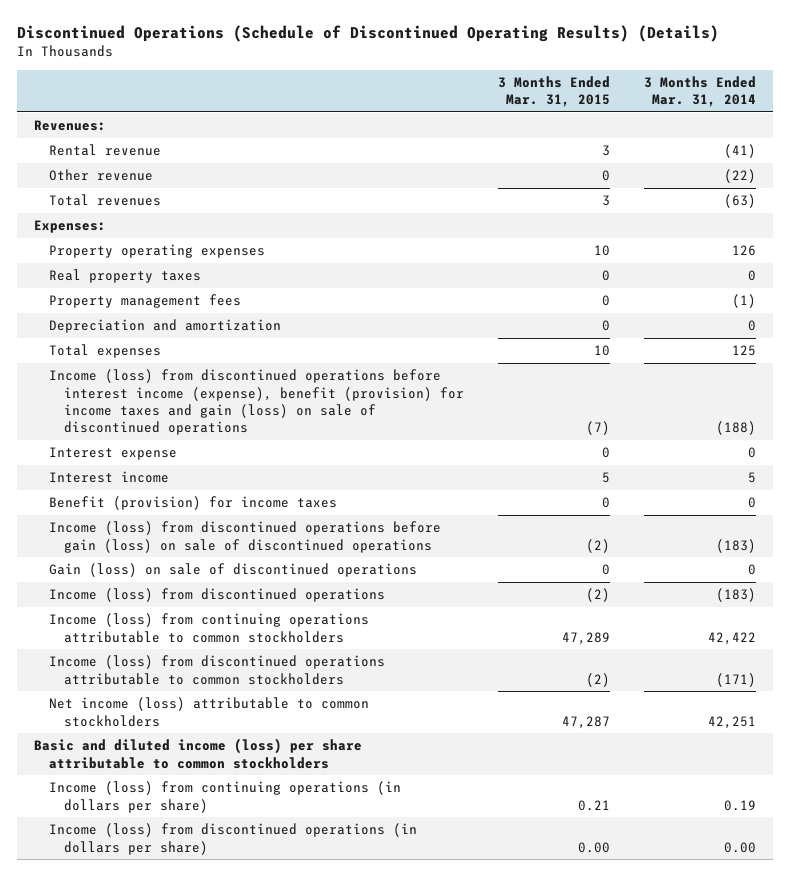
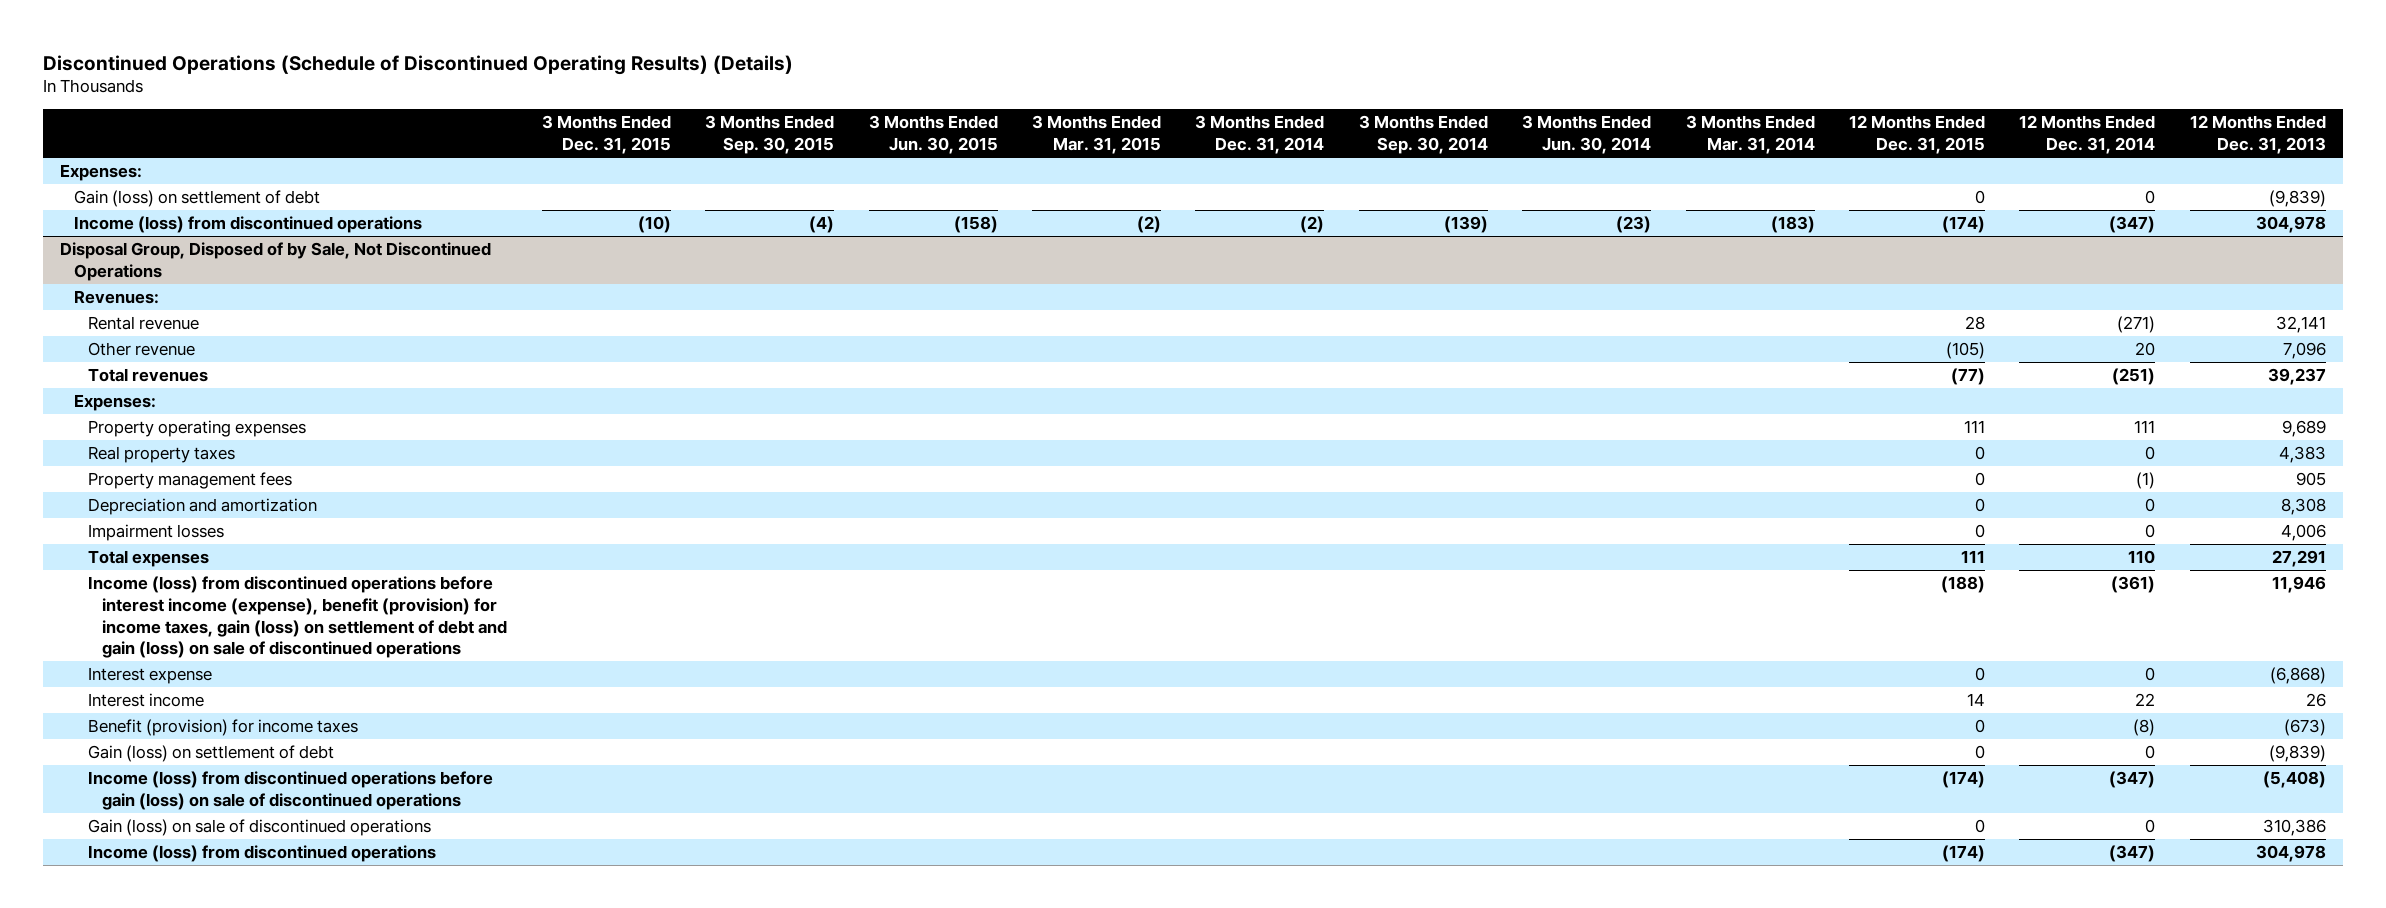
none -> [541,115,671,155] 3 Months Ended Dec. 31, 2015
none -> [705,115,835,155] 3 Months Ended Sep. 30, 2015
none -> [868,115,998,155] 3 Months Ended Jun. 30, 2015
none -> [1195,115,1325,155] 3 Months Ended Dec. 31, 2014
none -> [1358,115,1488,155] 3 Months Ended Sep. 30, 2014
none -> [1522,115,1652,155] 3 Months Ended Jun. 30, 2014
none -> [1848,115,1985,155] 12 Months Ended Dec. 31, 2015
none -> [2019,115,2156,155] 12 Months Ended Dec. 31, 2014
none -> [2189,115,2326,155] 12 Months Ended Dec. 31, 2013
[33,120,106,132] Revenues: -> none
[48,144,161,157] Rental revenue -> none
[48,169,153,182] Other revenue -> none
[48,194,161,207] Total revenues -> none
[48,244,265,259] Property operating expenses -> none
[48,269,201,284] Real property taxes -> none
[48,294,241,309] Property management fees -> none
[48,319,281,334] Depreciation and amortization -> none
[48,344,161,359] Total expenses -> none
[48,369,465,436] Income (loss) from discontinued operations before interest income (expense), benefit (provision) for income taxes and gain (loss) on sale of discontinued operations -> none
[48,447,177,461] Interest expense -> none
[48,471,169,484] Interest income -> none
[48,496,337,511] Benefit (provision) for income taxes -> none
[48,521,441,553] Income (loss) from discontinued operations before gain (loss) on sale of discontinued operations -> none
[48,563,417,578] Gain (loss) on sale of discontinued operations -> none
none -> [74,190,321,208] Gain (loss) on settlement of debt
[48,613,369,643] Income (loss) from continuing operations attributable to common stockholders -> none
[48,655,385,685] Income (loss) from discontinued operations attributable to common stockholders -> none
[48,697,369,727] Net income (loss) attributable to common stockholders -> none
[33,738,362,769] Basic and diluted income (loss) per share attributable to common stockholders -> none
[48,781,401,813] Income (loss) from continuing operations (in dollars per share) -> none
[48,823,417,855] Income (loss) from discontinued operations (in dollars per share) -> none
none -> [60,242,492,281] Disposal Group, Disposed of by Sale, Not Discontinued Operations
none -> [74,290,160,305] Revenues:
none -> [88,316,200,331] Rental revenue
none -> [88,342,196,357] Other revenue
none -> [88,368,209,383] Total revenues
none -> [74,394,157,412] Expenses:
none -> [88,420,307,438] Property operating expenses
none -> [88,446,236,464] Real property taxes
none -> [88,472,293,490] Property management fees
none -> [88,498,318,516] Depreciation and amortization
none -> [88,524,225,542] Impairment losses
none -> [88,550,210,568] Total expenses
none -> [88,576,508,659] Income (loss) from discontinued operations before interest income (expense), benefit (provision) for income taxes, gain (loss) on settlement of debt and gain (loss) on sale of discontinued operations
none -> [88,667,213,685] Interest expense
none -> [88,693,205,708] Interest income
none -> [88,719,359,737] Benefit (provision) for income taxes
none -> [88,745,335,763] Gain (loss) on settlement of debt
none -> [88,771,494,810] Income (loss) from discontinued operations before gain (loss) on sale of discontinued operations
none -> [88,819,432,837] Gain (loss) on sale of discontinued operations
none -> [88,845,437,863] Income (loss) from discontinued operations

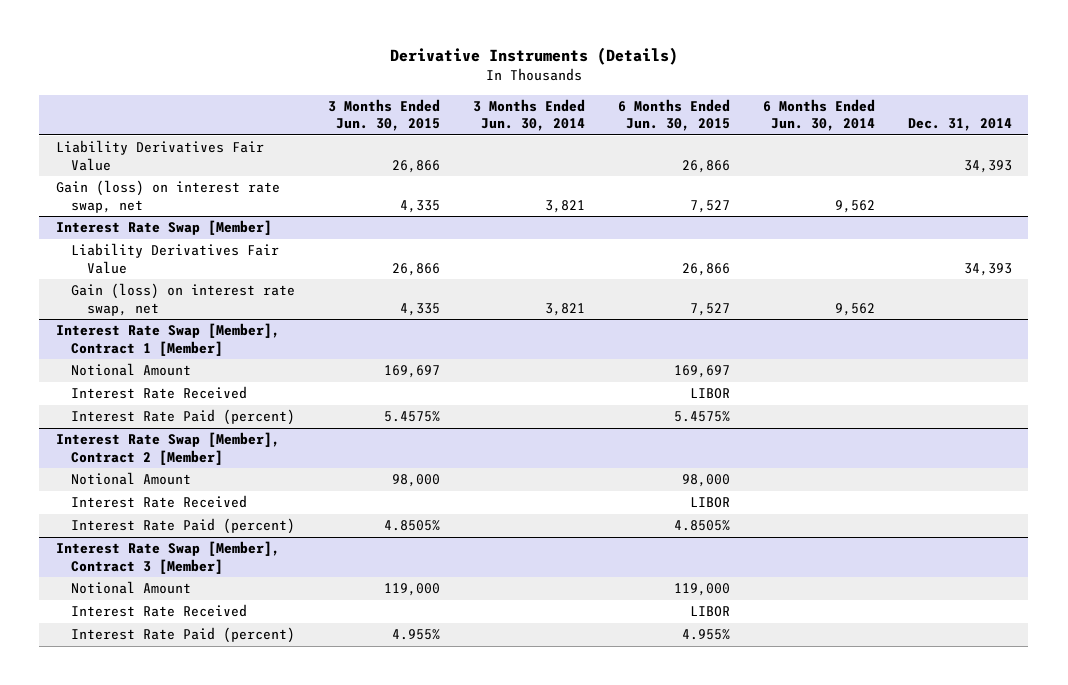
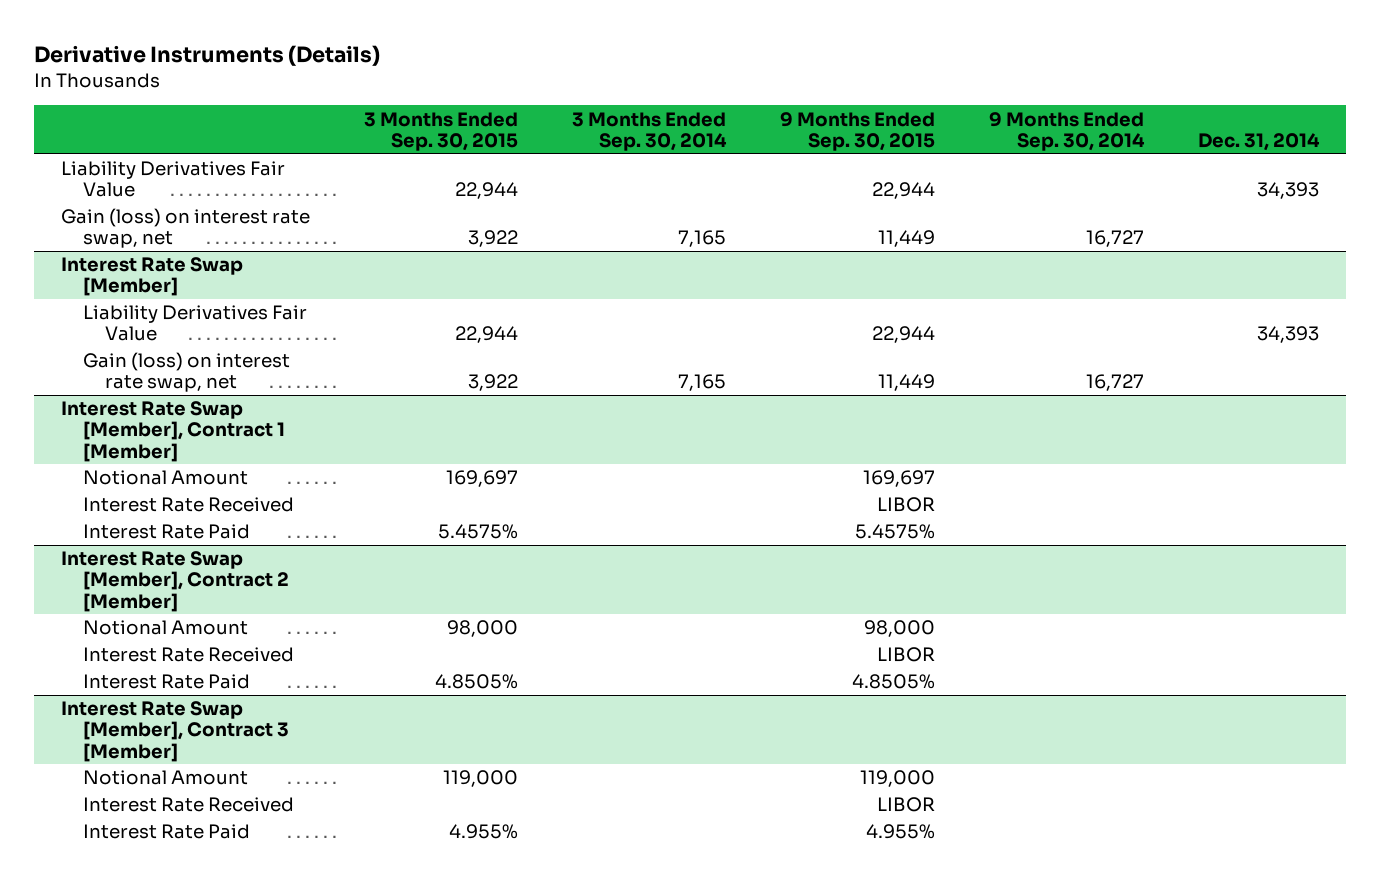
[328,98,441,132] 3 Months Ended Jun. 30, 2015 -> none
[473,98,586,132] 3 Months Ended Jun. 30, 2014 -> none
[617,98,730,132] 6 Months Ended Jun. 30, 2015 -> none
[762,98,875,132] 6 Months Ended Jun. 30, 2014 -> none
none -> [364,111,519,151] 3 Months Ended Sep. 30, 2015
none -> [571,111,727,151] 3 Months Ended Sep. 30, 2014
none -> [779,111,935,151] 9 Months Ended Sep. 30, 2015
none -> [988,111,1145,151] 9 Months Ended Sep. 30, 2014
[71,409,296,426] Interest Rate Paid (percent) -> [82,524,250,540] Interest Rate Paid
[71,518,296,535] Interest Rate Paid (percent) -> [82,674,250,690] Interest Rate Paid
[71,627,296,644] Interest Rate Paid (percent) -> [82,824,250,840] Interest Rate Paid

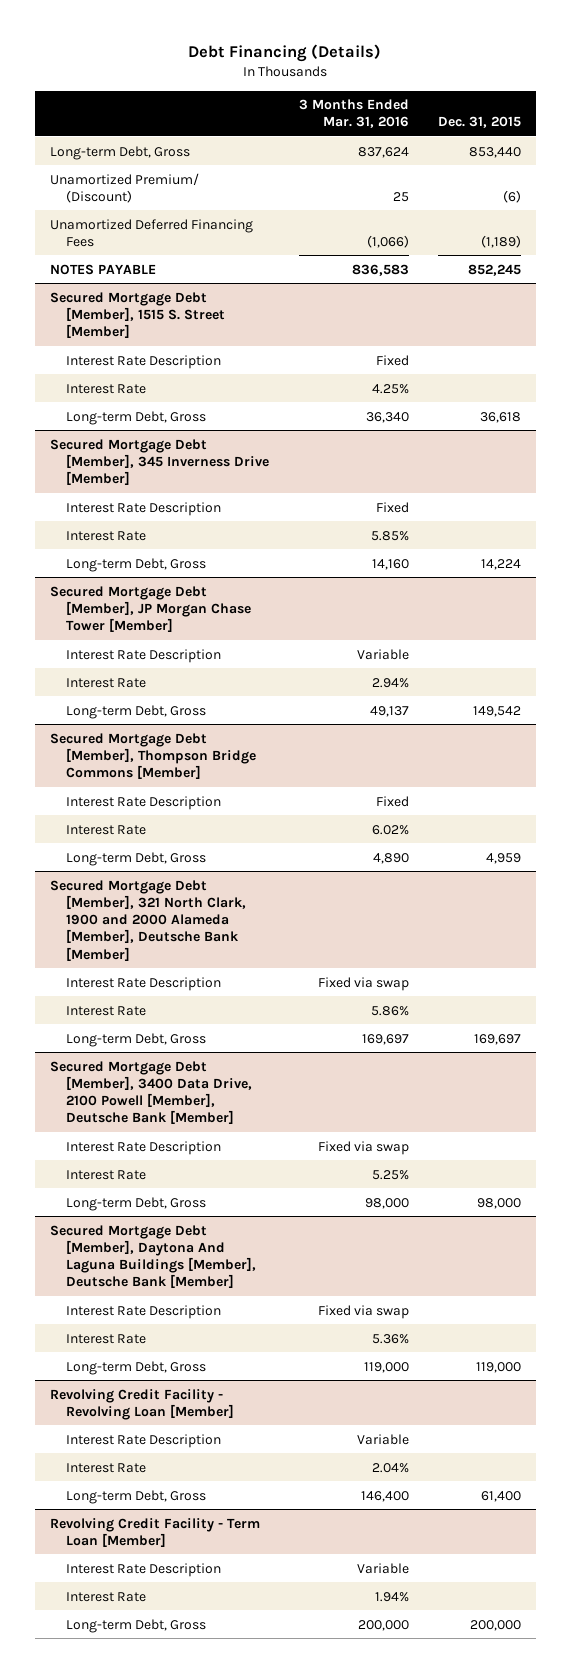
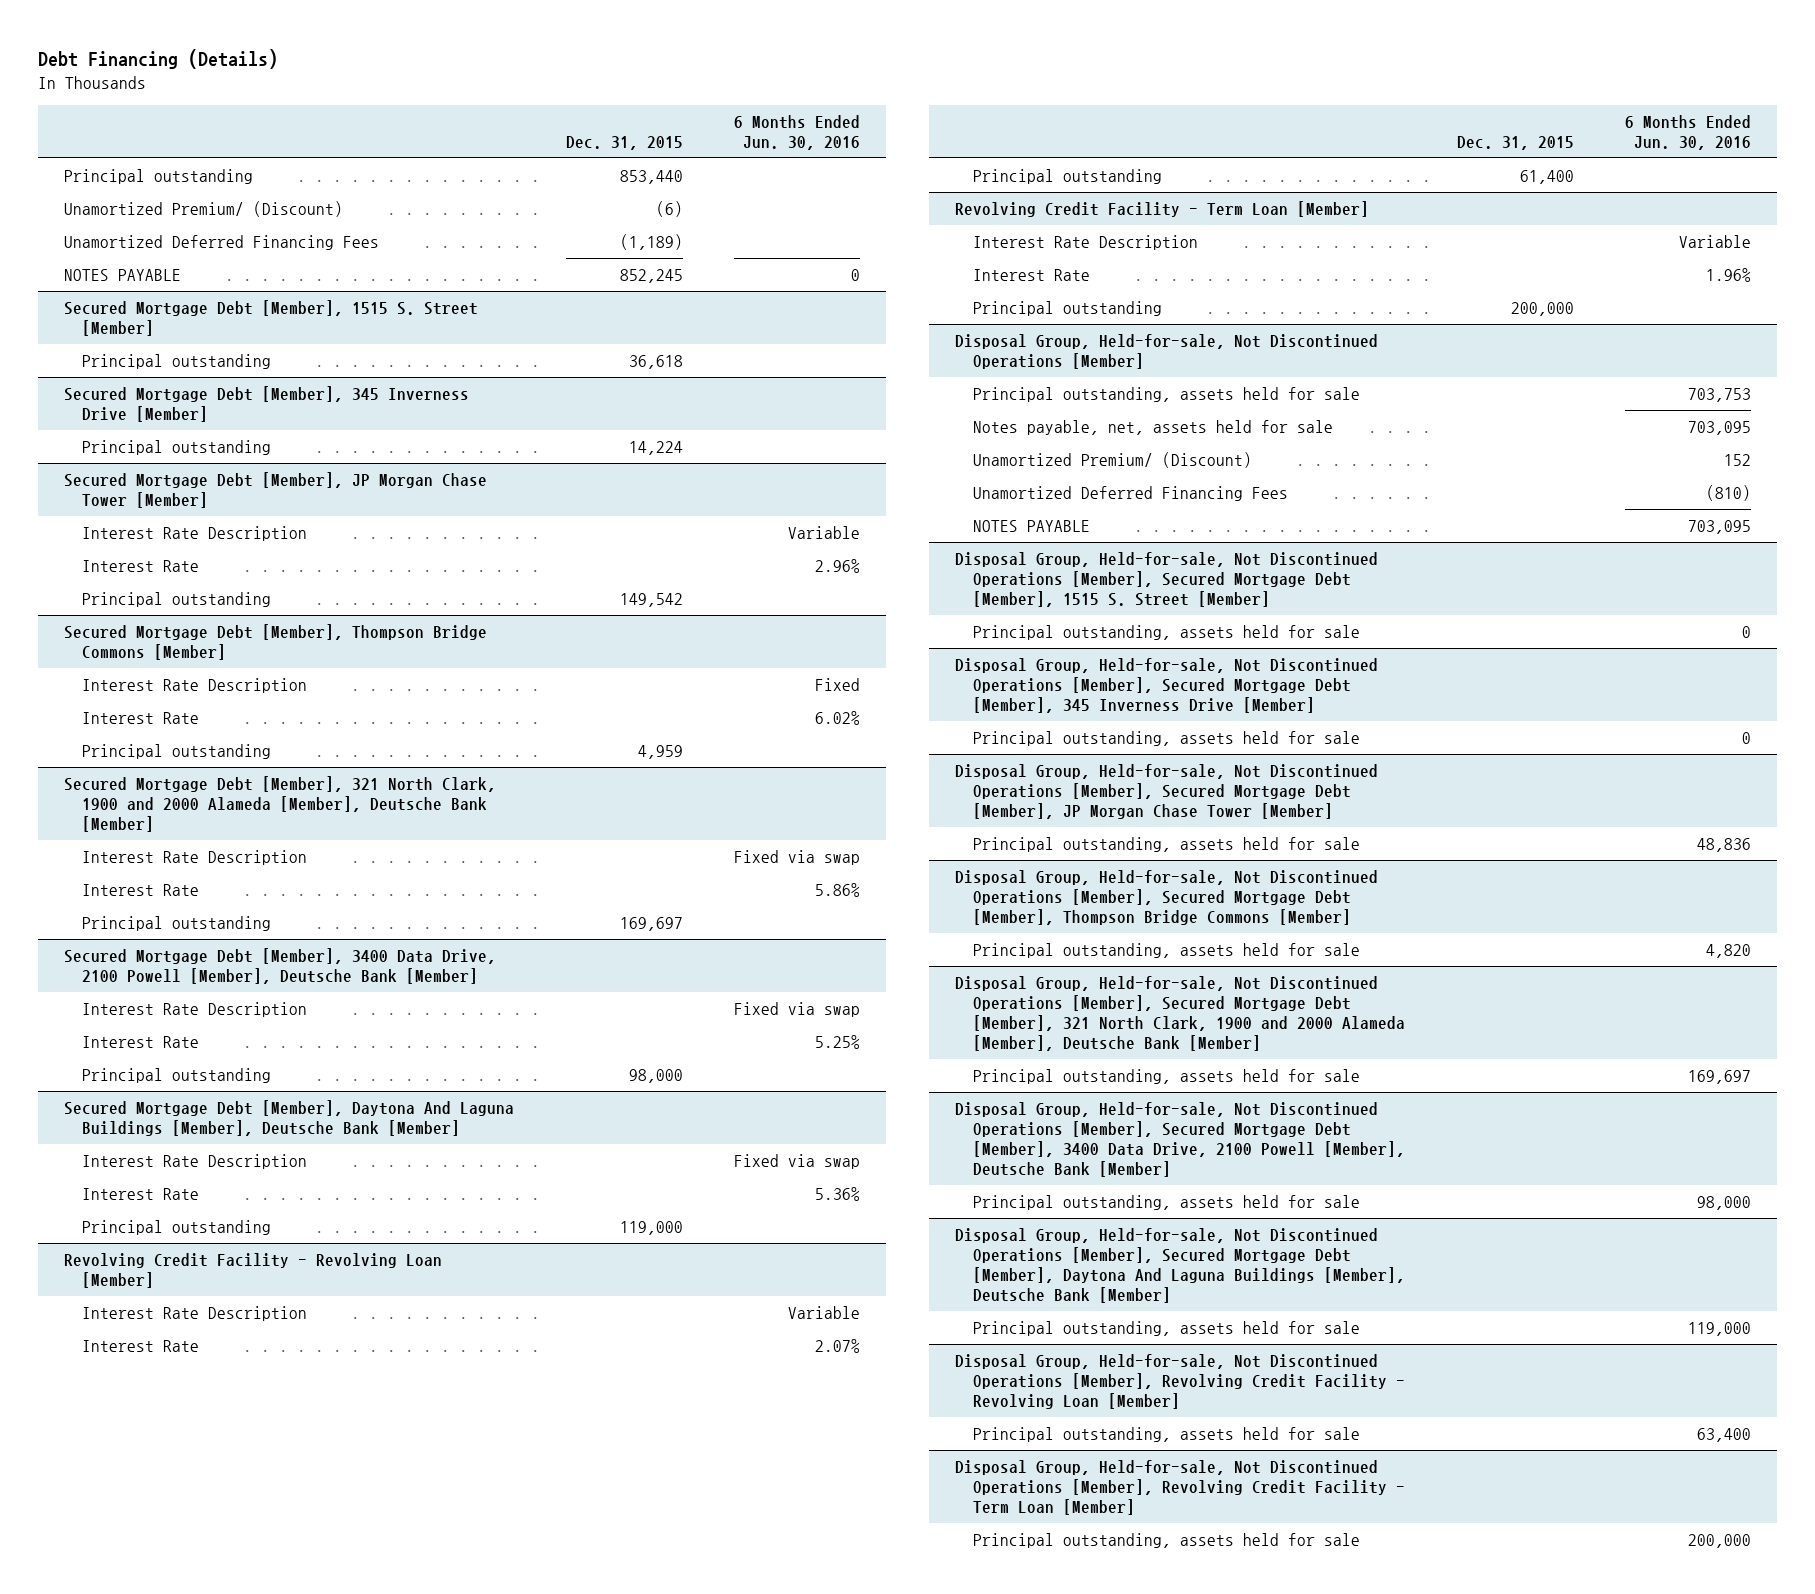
[298,99,409,129] 3 Months Ended Mar. 31, 2016 -> none
none -> [734,114,861,150] 6 Months Ended Jun. 30, 2016
[49,145,190,160] Long-term Debt, Gross -> [63,168,253,184] Principal outstanding
[66,354,222,369] Interest Rate Description -> none
[66,383,147,394] Interest Rate -> none
[66,410,207,425] Long-term Debt, Gross -> [82,353,272,369] Principal outstanding
[66,501,222,516] Interest Rate Description -> none
[66,530,147,541] Interest Rate -> none
[66,557,207,572] Long-term Debt, Gross -> [82,439,272,455] Principal outstanding
[66,704,207,719] Long-term Debt, Gross -> [82,591,272,607] Principal outstanding
[66,851,207,866] Long-term Debt, Gross -> [82,743,272,759] Principal outstanding
[66,1032,207,1047] Long-term Debt, Gross -> [82,915,272,931] Principal outstanding
[66,1196,207,1211] Long-term Debt, Gross -> [82,1067,272,1083] Principal outstanding
[66,1360,207,1375] Long-term Debt, Gross -> [82,1219,272,1235] Principal outstanding
[66,1489,207,1504] Long-term Debt, Gross -> [973,168,1163,184] Principal outstanding
[66,1618,207,1633] Long-term Debt, Gross -> [973,300,1163,316] Principal outstanding
none -> [954,333,1378,369] Disposal Group, Held-for-sale, Not Discontinued Operations [Member]
none -> [973,386,1361,402] Principal outstanding, assets held for sale
none -> [973,419,1334,435] Notes payable, net, assets held for sale
none -> [973,451,1253,468] Unamortized Premium/ (Discount)
none -> [973,485,1289,501] Unamortized Deferred Financing Fees
none -> [973,519,1091,532] NOTES PAYABLE
none -> [954,551,1378,607] Disposal Group, Held-for-sale, Not Discontinued Operations [Member], Secured Mortgage Debt [Member], 1515 S. Street [Member]
none -> [973,624,1361,640] Principal outstanding, assets held for sale
none -> [954,657,1378,713] Disposal Group, Held-for-sale, Not Discontinued Operations [Member], Secured Mortgage Debt [Member], 345 Inverness Drive [Member]
none -> [973,730,1361,746] Principal outstanding, assets held for sale
none -> [954,763,1378,819] Disposal Group, Held-for-sale, Not Discontinued Operations [Member], Secured Mortgage Debt [Member], JP Morgan Chase Tower [Member]
none -> [973,836,1361,852] Principal outstanding, assets held for sale
none -> [954,869,1378,925] Disposal Group, Held-for-sale, Not Discontinued Operations [Member], Secured Mortgage Debt [Member], Thompson Bridge Commons [Member]
none -> [973,942,1361,958] Principal outstanding, assets held for sale
none -> [954,975,1406,1051] Disposal Group, Held-for-sale, Not Discontinued Operations [Member], Secured Mortgage Debt [Member], 321 North Clark, 1900 and 2000 Alameda [Member], Deutsche Bank [Member]
none -> [973,1068,1361,1084] Principal outstanding, assets held for sale
none -> [954,1101,1406,1177] Disposal Group, Held-for-sale, Not Discontinued Operations [Member], Secured Mortgage Debt [Member], 3400 Data Drive, 2100 Powell [Member], Deutsche Bank [Member]
none -> [973,1194,1361,1210] Principal outstanding, assets held for sale
none -> [954,1227,1406,1303] Disposal Group, Held-for-sale, Not Discontinued Operations [Member], Secured Mortgage Debt [Member], Daytona And Laguna Buildings [Member], Deutsche Bank [Member]
none -> [973,1320,1361,1336] Principal outstanding, assets held for sale
none -> [954,1353,1406,1409] Disposal Group, Held-for-sale, Not Discontinued Operations [Member], Revolving Credit Facility - Revolving Loan [Member]
none -> [973,1426,1361,1442] Principal outstanding, assets held for sale
none -> [954,1459,1406,1515] Disposal Group, Held-for-sale, Not Discontinued Operations [Member], Revolving Credit Facility - Term Loan [Member]
none -> [973,1532,1361,1548] Principal outstanding, assets held for sale

